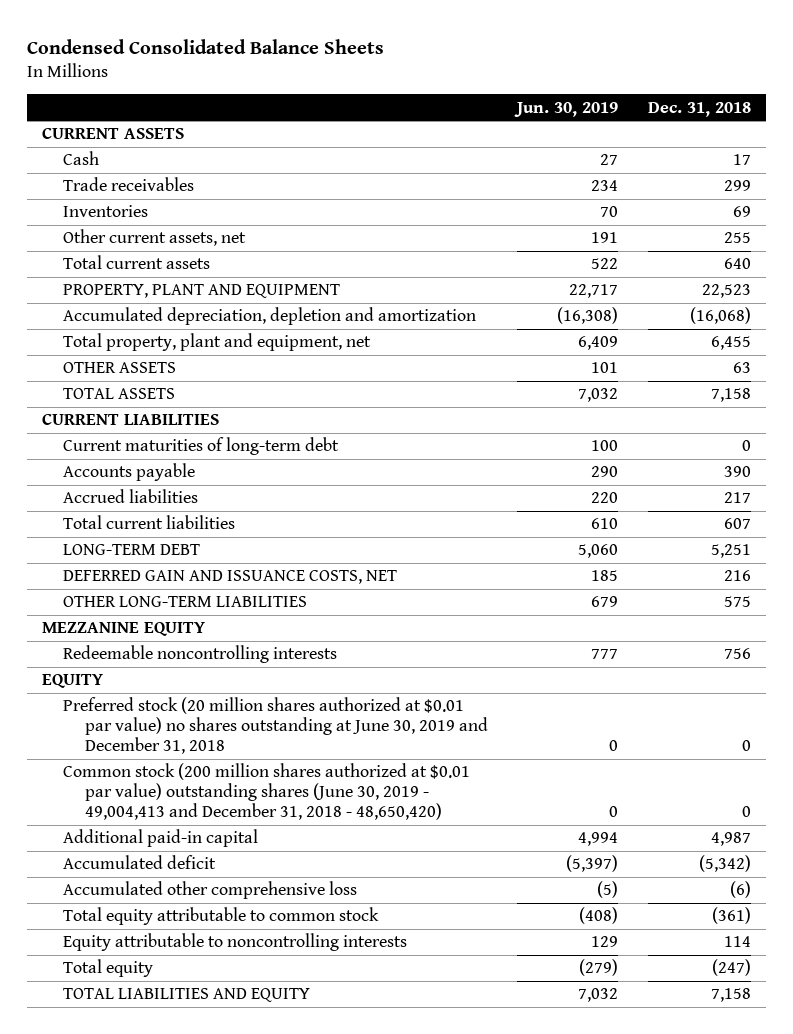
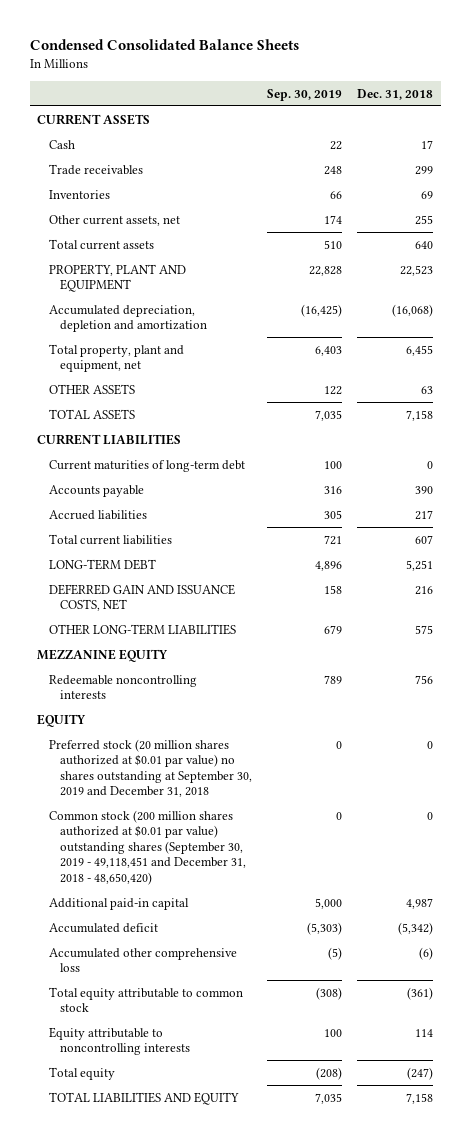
[514,101,619,117] Jun. 30, 2019 -> none
none -> [267,88,343,101] Sep. 30, 2019
[63,697,488,755] Preferred stock (20 million shares authorized at $0.01 par value) no shares outstanding at June 30, 2019 and December 31, 2018 -> [48,738,253,798] Preferred stock (20 million shares authorized at $0.01 par value) no shares outstanding at September 30, 2019 and December 31, 2018
[63,763,471,821] Common stock (200 million shares authorized at $0.01 par value) outstanding shares (June 30, 2019 - 49,004,413 and December 31, 2018 - 48,650,420) -> [48,809,247,885] Common stock (200 million shares authorized at $0.01 par value) outstanding shares (September 30, 2019 - 49,118,451 and December 31, 2018 - 48,650,420)

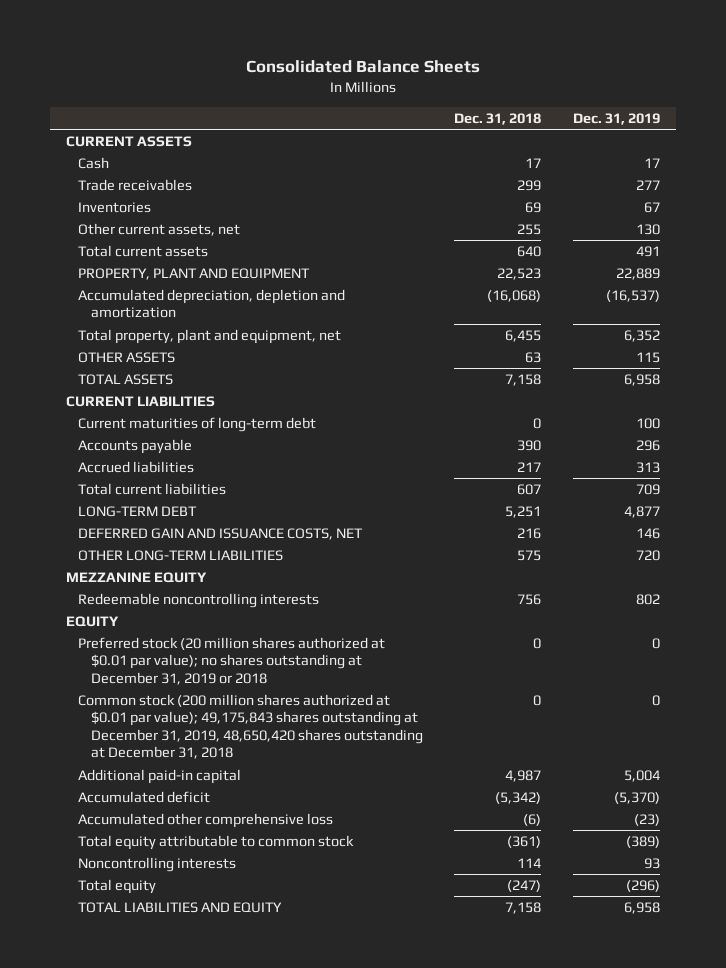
[29,39,299,51] Condensed Consolidated Balance Sheets -> [245,60,480,74] Consolidated Balance Sheets
[267,88,343,101] Sep. 30, 2019 -> none
none -> [573,113,661,126] Dec. 31, 2019
[48,738,253,798] Preferred stock (20 million shares authorized at $0.01 par value) no shares outstanding at September 30, 2019 and December 31, 2018 -> [78,636,386,685] Preferred stock (20 million shares authorized at $0.01 par value); no shares outstanding at December 31, 2019 or 2018
[48,809,247,885] Common stock (200 million shares authorized at $0.01 par value) outstanding shares (September 30, 2019 - 49,118,451 and December 31, 2018 - 48,650,420) -> [78,693,423,760] Common stock (200 million shares authorized at $0.01 par value); 49,175,843 shares outstanding at December 31, 2019, 48,650,420 shares outstanding at December 31, 2018
[48,1026,191,1056] Equity attributable to noncontrolling interests -> [78,856,237,872] Noncontrolling interests

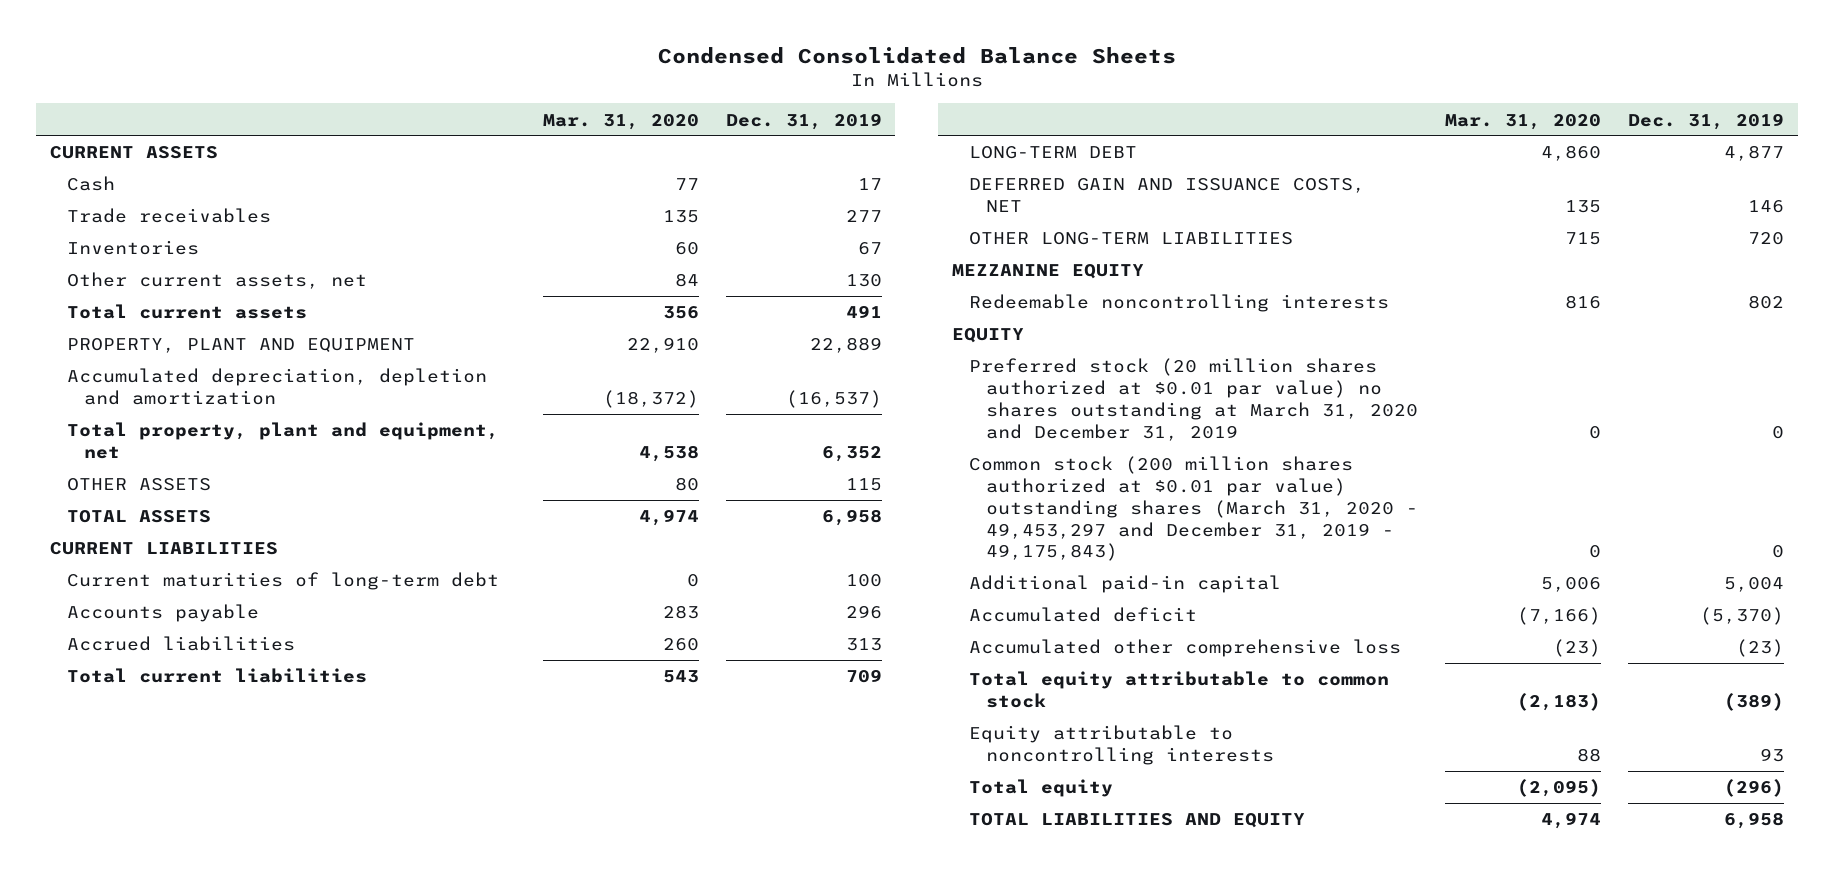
[245,60,480,74] Consolidated Balance Sheets -> [657,47,1176,65] Condensed Consolidated Balance Sheets
[454,113,542,126] Dec. 31, 2018 -> none
none -> [542,113,699,130] Mar. 31, 2020
[78,636,386,685] Preferred stock (20 million shares authorized at $0.01 par value); no shares outstanding at December 31, 2019 or 2018 -> [968,358,1418,441] Preferred stock (20 million shares authorized at $0.01 par value) no shares outstanding at March 31, 2020 and December 31, 2019
[78,693,423,760] Common stock (200 million shares authorized at $0.01 par value); 49,175,843 shares outstanding at December 31, 2019, 48,650,420 shares outstanding at December 31, 2018 -> [968,456,1418,562] Common stock (200 million shares authorized at $0.01 par value) outstanding shares (March 31, 2020 - 49,453,297 and December 31, 2019 - 49,175,843)
[78,856,237,872] Noncontrolling interests -> [968,725,1274,765] Equity attributable to noncontrolling interests

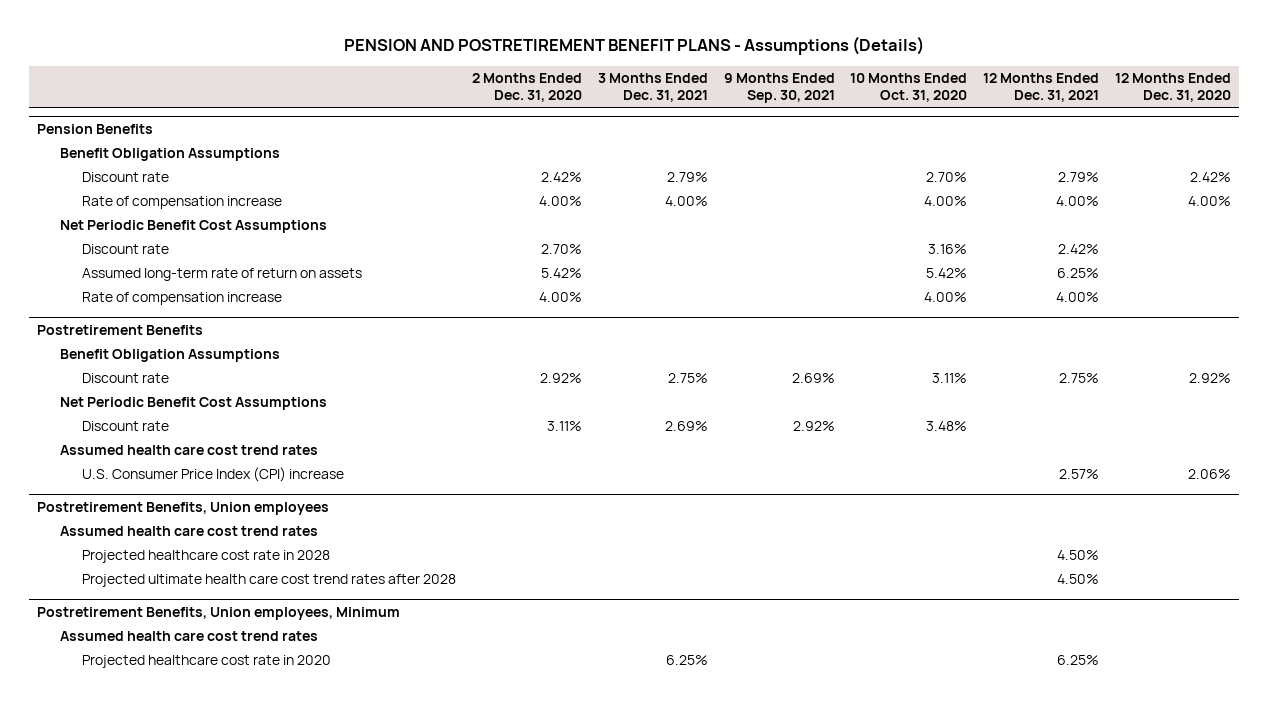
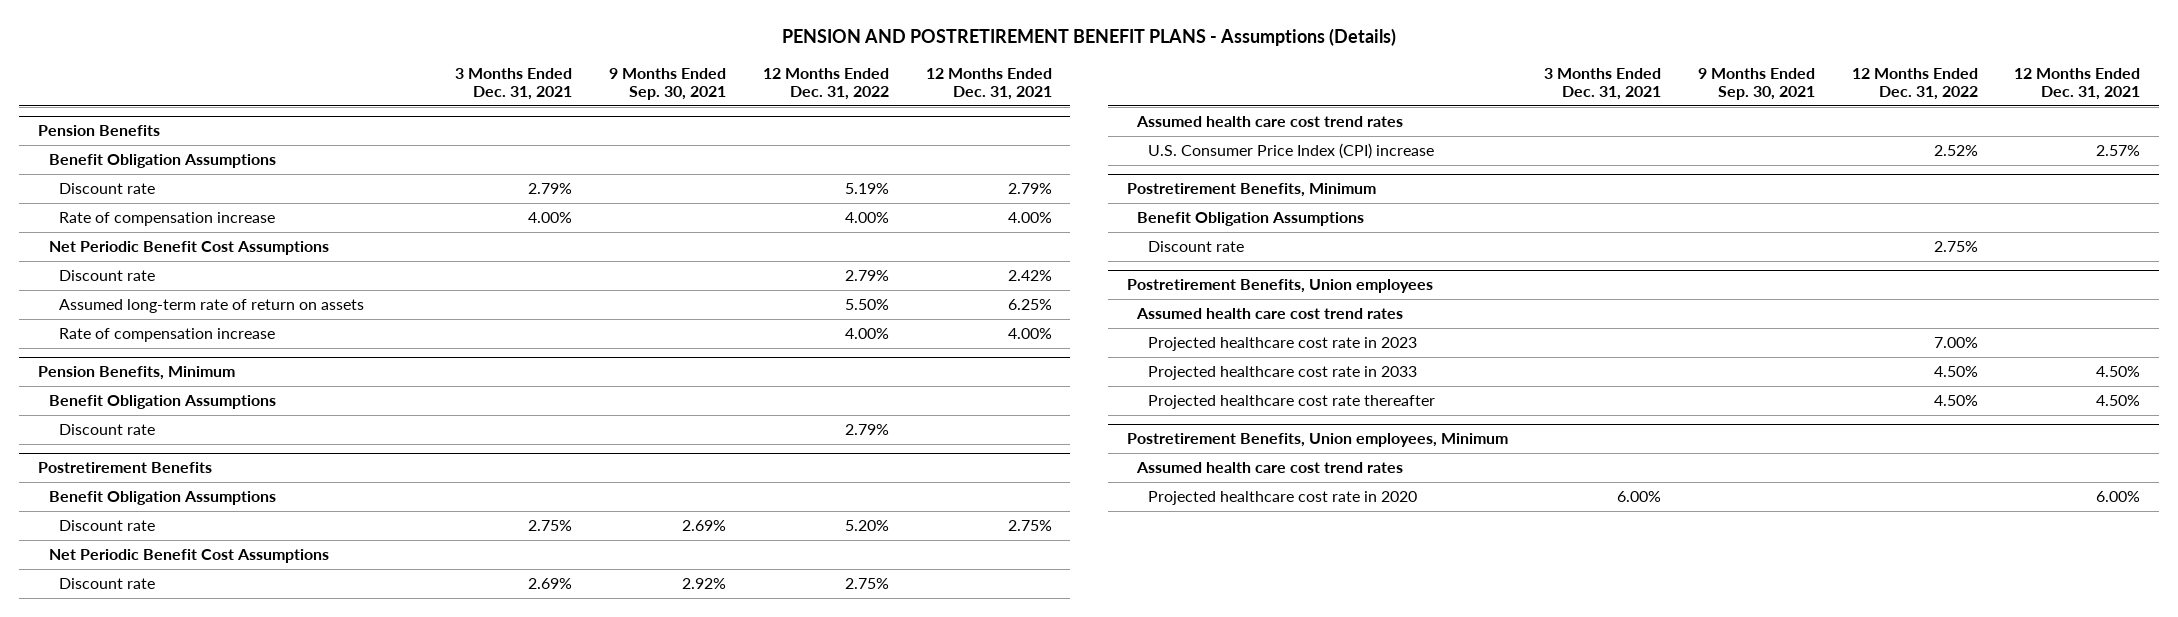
[472,72,583,103] 2 Months Ended Dec. 31, 2020 -> none
[850,72,968,103] 10 Months Ended Oct. 31, 2020 -> none
[1115,72,1232,103] 12 Months Ended Dec. 31, 2020 -> none
none -> [762,67,889,100] 12 Months Ended Dec. 31, 2022
none -> [37,366,235,381] Pension Benefits, Minimum
none -> [48,394,276,409] Benefit Obligation Assumptions
none -> [59,423,156,435] Discount rate
none -> [1126,183,1376,198] Postretirement Benefits, Minimum
none -> [1137,211,1365,226] Benefit Obligation Assumptions
none -> [1148,240,1245,252] Discount rate
none -> [1148,336,1418,351] Projected healthcare cost rate in 2023
[82,550,331,564] Projected healthcare cost rate in 2028 -> [1148,365,1418,380] Projected healthcare cost rate in 2033
[82,574,457,588] Projected ultimate health care cost trend rates after 2028 -> [1148,394,1436,409] Projected healthcare cost rate thereafter
[665,655,708,666] 6.25% -> [1617,490,1662,502] 6.00%
[1057,655,1100,666] 6.25% -> [2096,490,2141,502] 6.00%

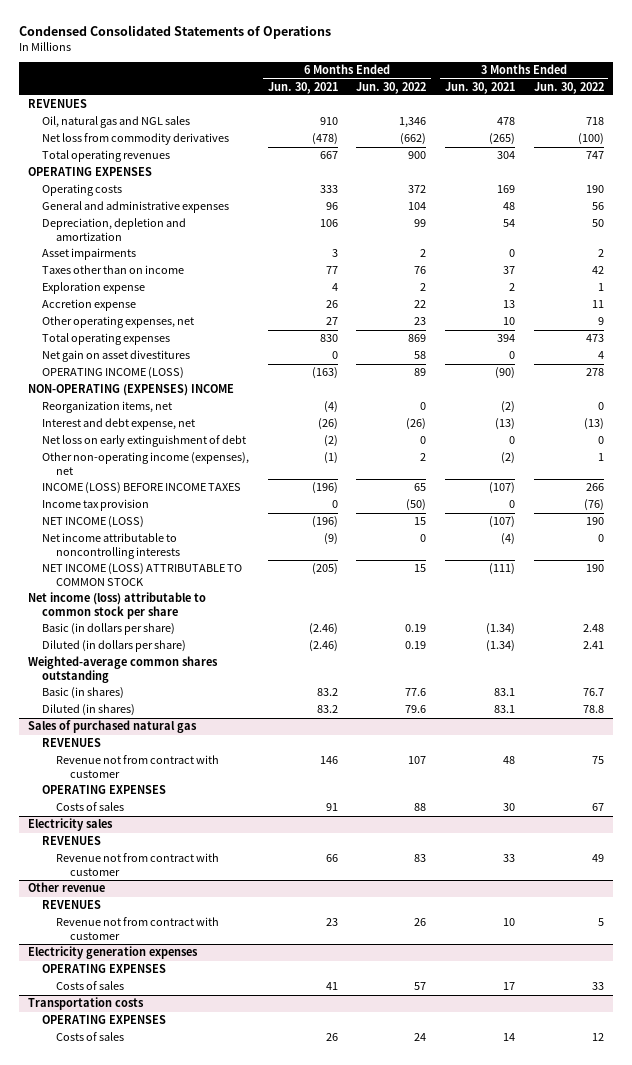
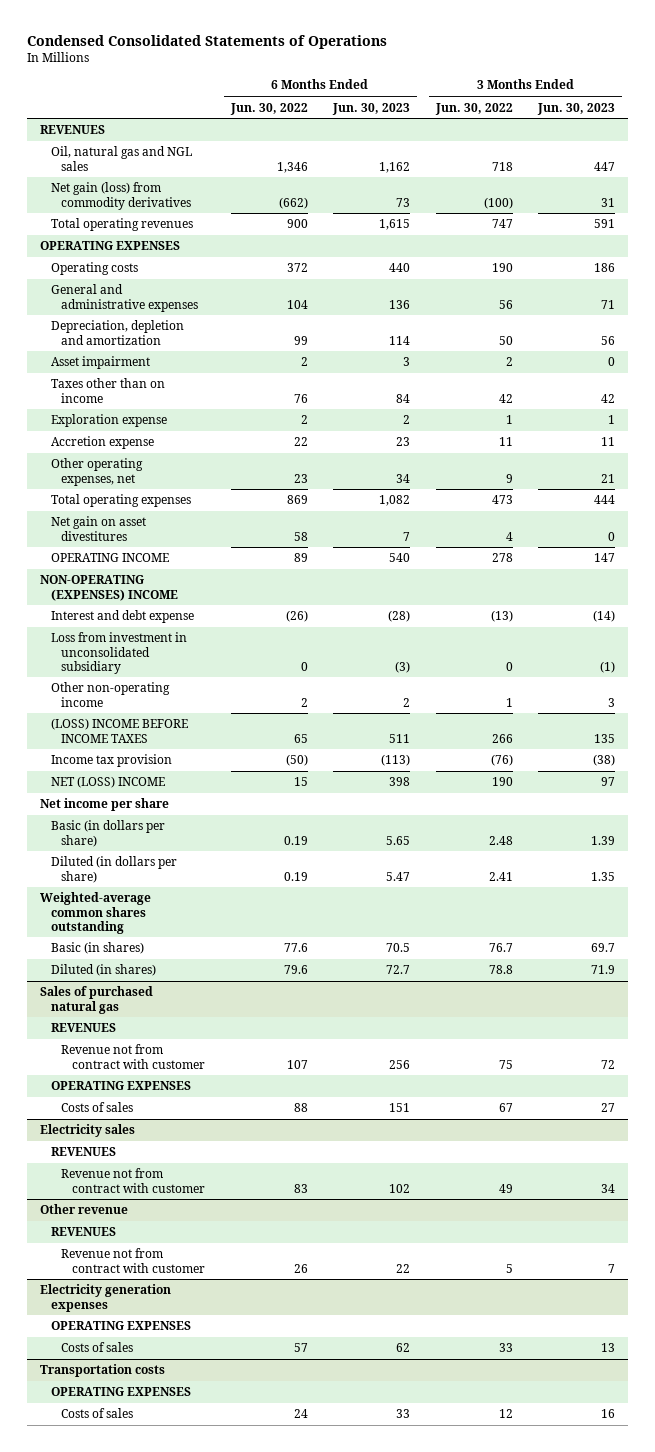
[267,81,338,94] Jun. 30, 2021 -> none
[444,81,515,94] Jun. 30, 2021 -> none
none -> [332,102,411,115] Jun. 30, 2023
none -> [537,102,616,115] Jun. 30, 2023
[42,133,230,146] Net loss from commodity derivatives -> [50,182,192,210] Net gain (loss) from commodity derivatives
[42,248,137,261] Asset impairments -> [50,356,150,370] Asset impairment
[42,367,185,380] OPERATING INCOME (LOSS) -> [50,553,169,563] OPERATING INCOME
[42,401,173,414] Reorganization items, net -> none
[42,435,247,448] Net loss on early extinguishment of debt -> none
[42,418,196,431] Interest and debt expense, net -> [50,610,194,624] Interest and debt expense
none -> [50,632,187,674] Loss from investment in unconsolidated subsidiary
[42,452,250,475] Other non-operating income (expenses), net -> [50,682,170,707] Other non-operating income
[42,482,242,495] INCOME (LOSS) BEFORE INCOME TAXES -> [50,718,188,743] (LOSS) INCOME BEFORE INCOME TAXES
[42,516,145,529] NET INCOME (LOSS) -> none
[42,533,181,559] Net income attributable to noncontrolling interests -> none
[42,563,243,586] NET INCOME (LOSS) ATTRIBUTABLE TO COMMON STOCK -> [50,776,165,789] NET (LOSS) INCOME
[28,592,207,619] Net income (loss) attributable to common stock per share -> [40,798,170,812] Net income per share

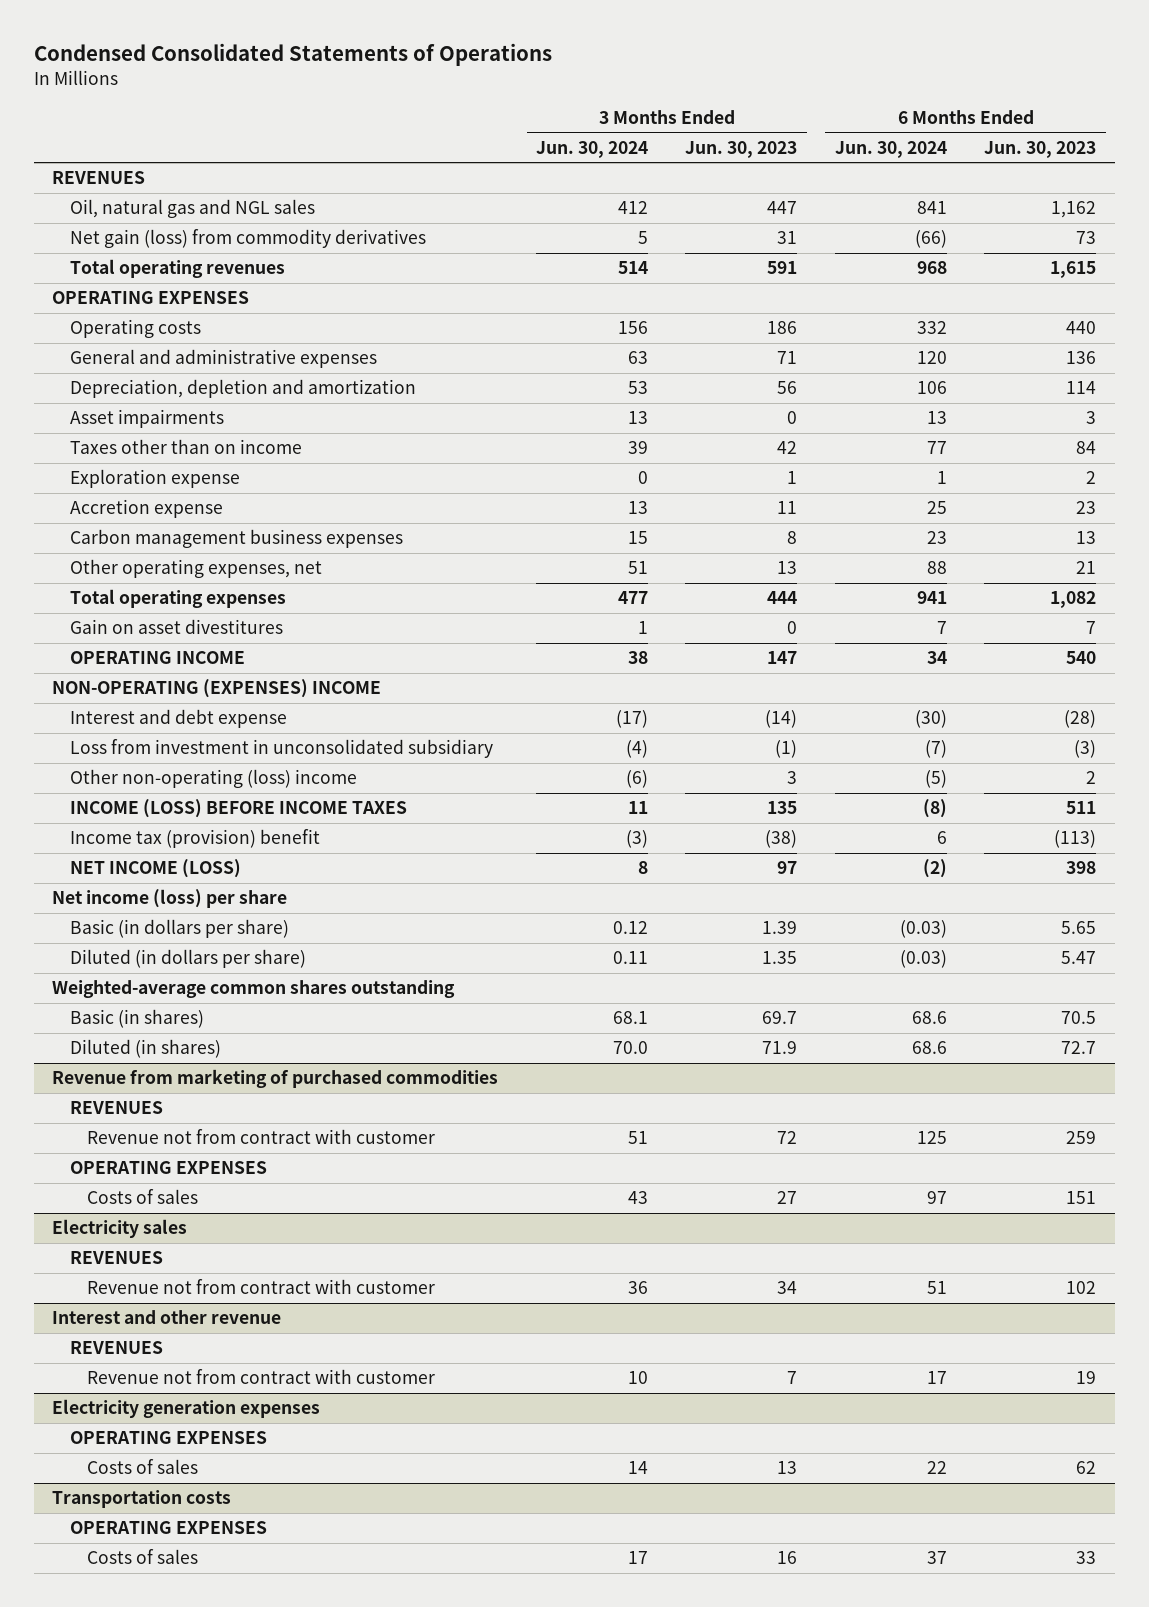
[229,102,308,115] Jun. 30, 2022 -> none
[434,102,513,115] Jun. 30, 2022 -> none
none -> [535,140,648,158] Jun. 30, 2024
none -> [834,140,947,158] Jun. 30, 2024
[50,356,150,370] Asset impairment -> [69,409,224,429] Asset impairments
none -> [69,529,403,549] Carbon management business expenses
[396,473,411,483] 34 -> [1076,561,1097,575] 21
[601,473,616,483] 21 -> [777,561,798,575] 13
[50,516,146,541] Net gain on asset divestitures -> [69,619,283,635] Gain on asset divestitures
[50,682,170,707] Other non-operating income -> [69,769,357,789] Other non-operating (loss) income
[50,718,188,743] (LOSS) INCOME BEFORE INCOME TAXES -> [69,799,407,819] INCOME (LOSS) BEFORE INCOME TAXES
[50,754,172,768] Income tax provision -> [69,829,320,849] Income tax (provision) benefit
[50,776,165,789] NET (LOSS) INCOME -> [69,859,241,879] NET INCOME (LOSS)
[40,798,170,812] Net income per share -> [52,889,288,909] Net income (loss) per share
[40,986,154,1014] Sales of purchased natural gas -> none
none -> [52,1069,499,1089] Revenue from marketing of purchased commodities
[389,1059,411,1069] 256 -> [1066,1131,1097,1145] 259
[40,1204,129,1215] Other revenue -> [52,1310,282,1325] Interest and other revenue
[396,1263,411,1273] 22 -> [1076,1371,1097,1385] 19

